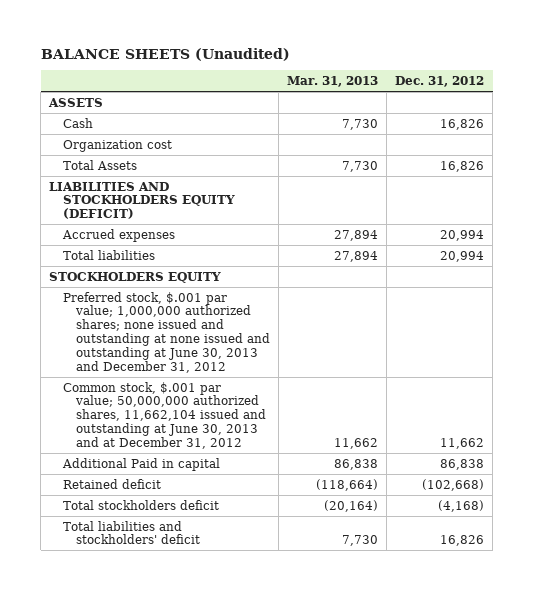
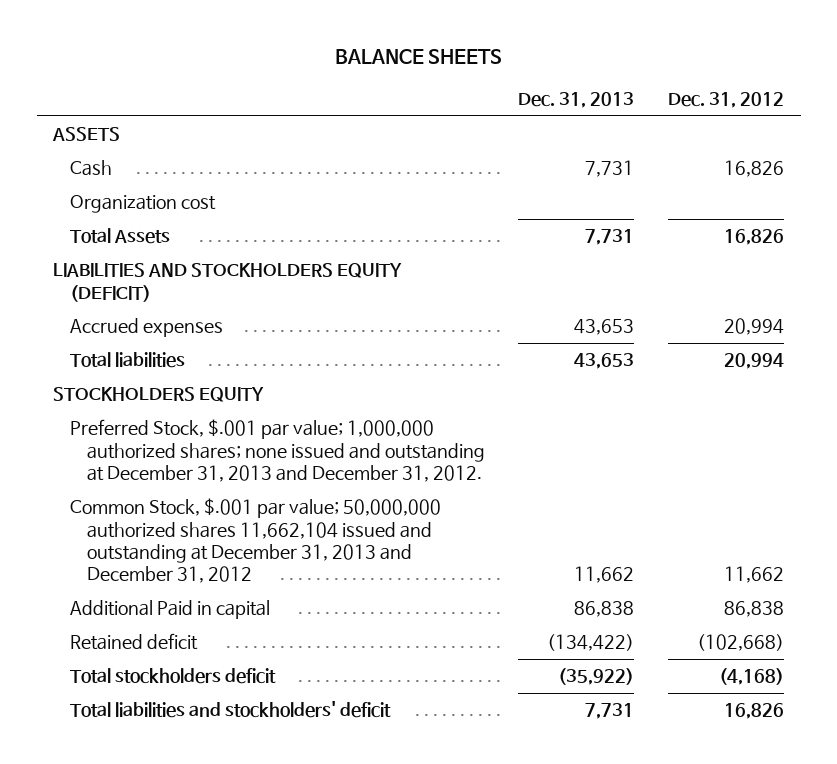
[40,47,290,61] BALANCE SHEETS (Unaudited) -> [334,48,502,64] BALANCE SHEETS
[287,75,379,87] Mar. 31, 2013 -> none
none -> [518,91,635,108] Dec. 31, 2013
[62,291,271,373] Preferred stock, $.001 par value; 1,000,000 authorized shares; none issued and outstanding at none issued and outstanding at June 30, 2013 and December 31, 2012 -> [70,419,485,482] Preferred Stock, $.001 par value; 1,000,000 authorized shares; none issued and outstanding at December 31, 2013 and December 31, 2012.
[62,381,267,449] Common stock, $.001 par value; 50,000,000 authorized shares, 11,662,104 issued and outstanding at June 30, 2013 and at December 31, 2012 -> [70,498,442,583] Common Stock, $.001 par value; 50,000,000 authorized shares 11,662,104 issued and outstanding at December 31, 2013 and December 31, 2012

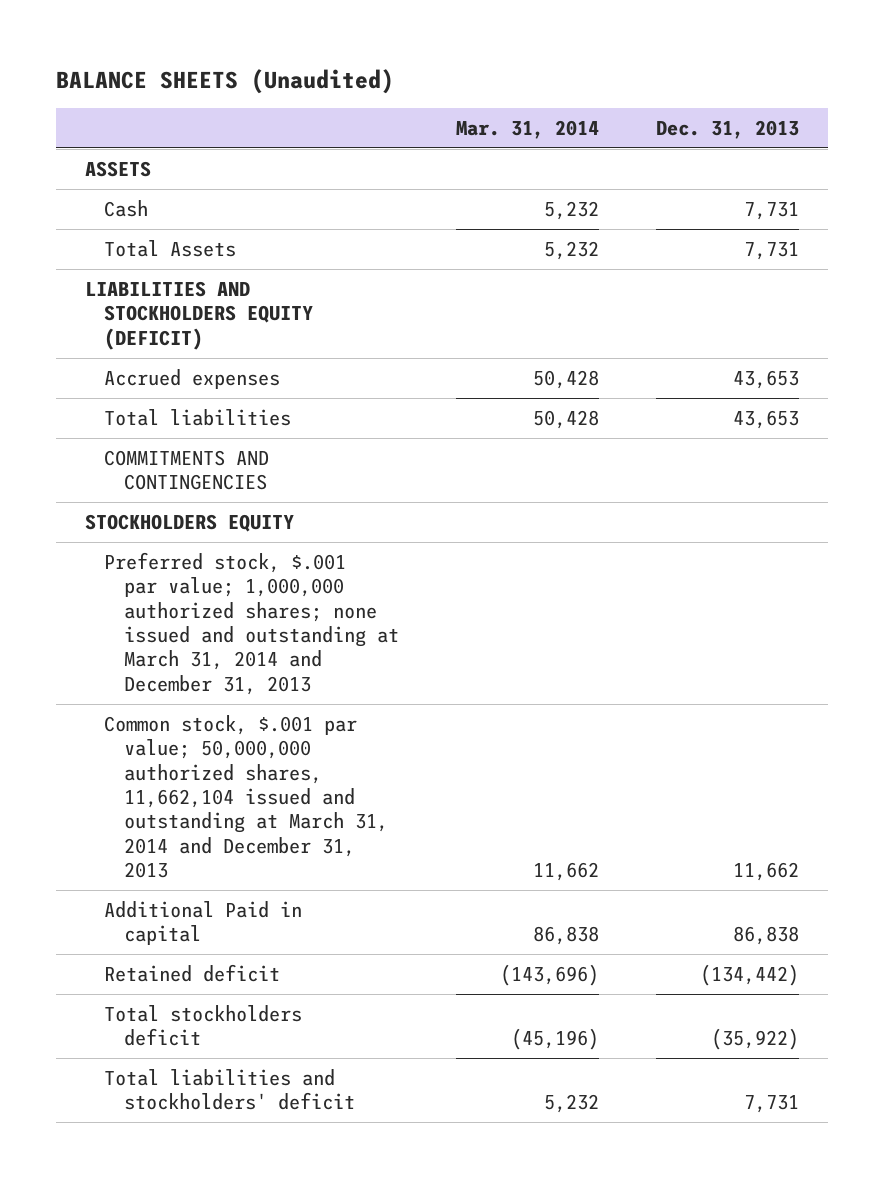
[334,48,502,64] BALANCE SHEETS -> [56,68,395,94] BALANCE SHEETS (Unaudited)
[667,91,784,108] Dec. 31, 2012 -> none
none -> [456,119,600,139] Mar. 31, 2014
[70,195,217,214] Organization cost -> none
none -> [104,449,270,491] COMMITMENTS AND CONTINGENCIES
[70,419,485,482] Preferred Stock, $.001 par value; 1,000,000 authorized shares; none issued and outstanding at December 31, 2013 and December 31, 2012. -> [104,551,400,695] Preferred stock, $.001 par value; 1,000,000 authorized shares; none issued and outstanding at March 31, 2014 and December 31, 2013
[70,498,442,583] Common Stock, $.001 par value; 50,000,000 authorized shares 11,662,104 issued and outstanding at December 31, 2013 and December 31, 2012 -> [104,714,389,879] Common stock, $.001 par value; 50,000,000 authorized shares, 11,662,104 issued and outstanding at March 31, 2014 and December 31, 2013
[547,634,635,652] (134,422) -> [700,963,800,986] (134,442)

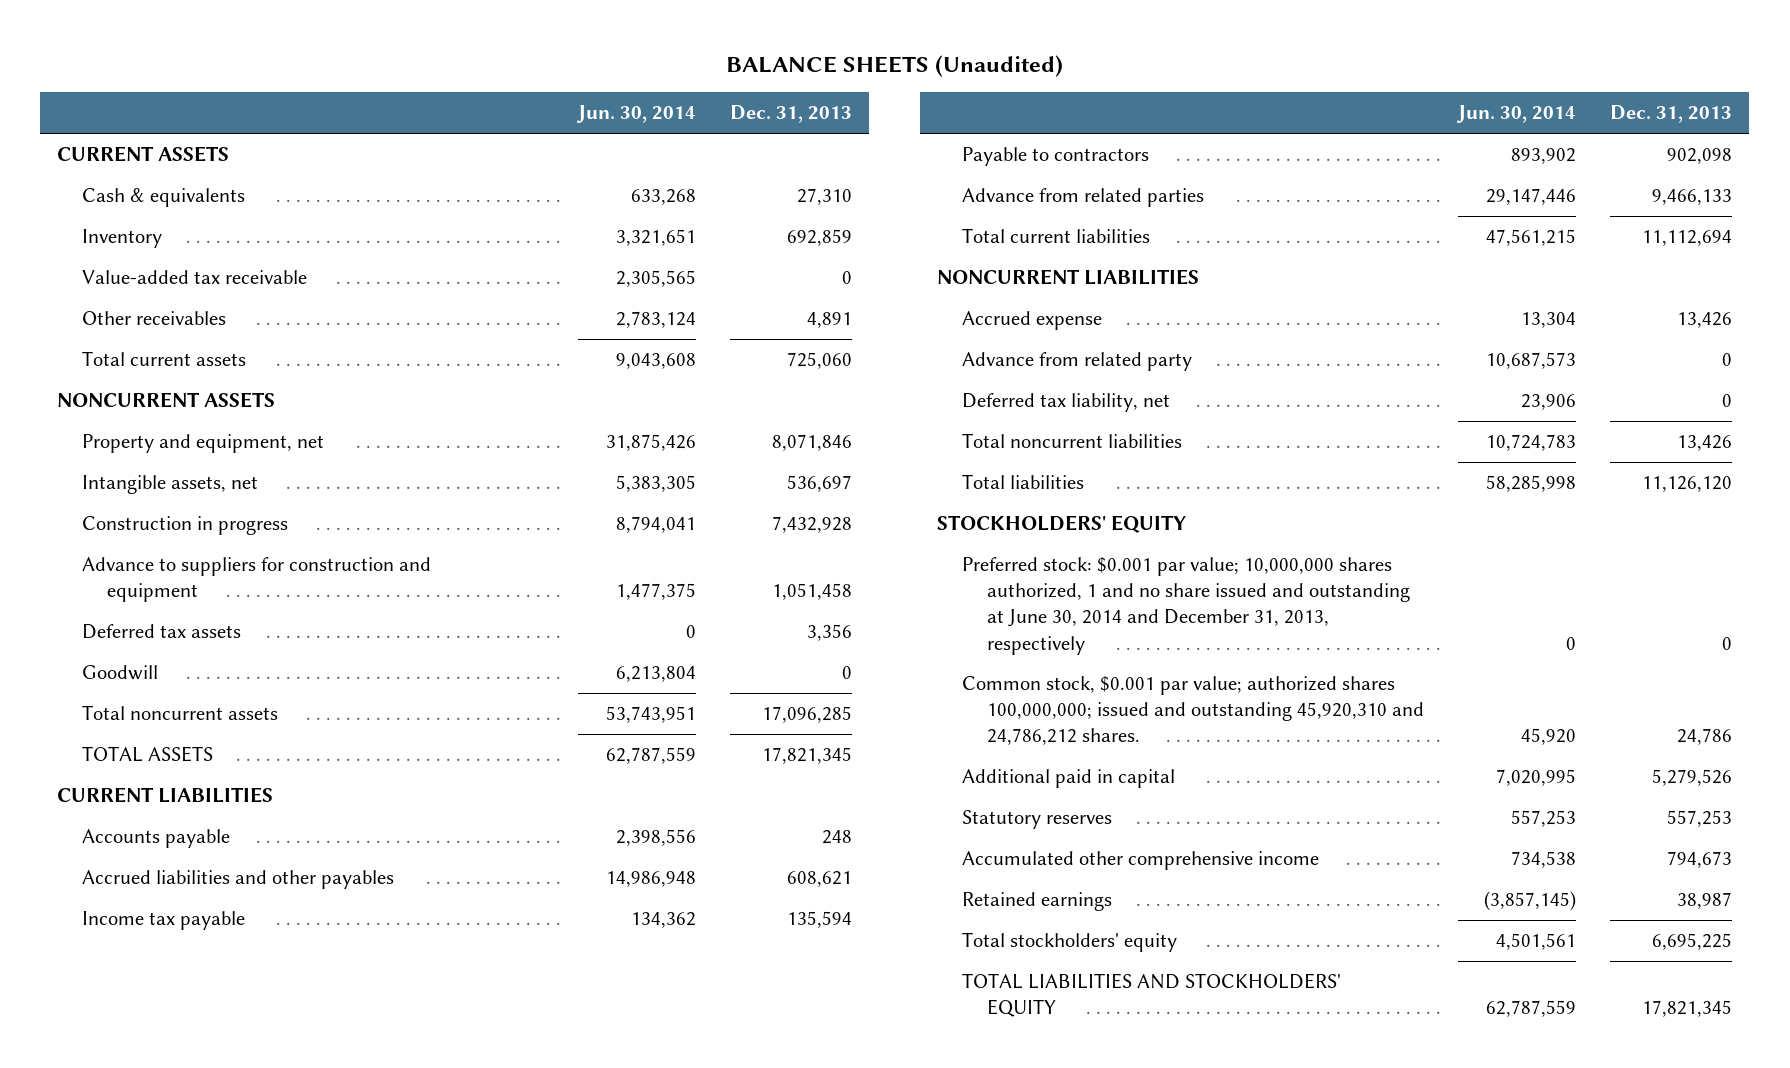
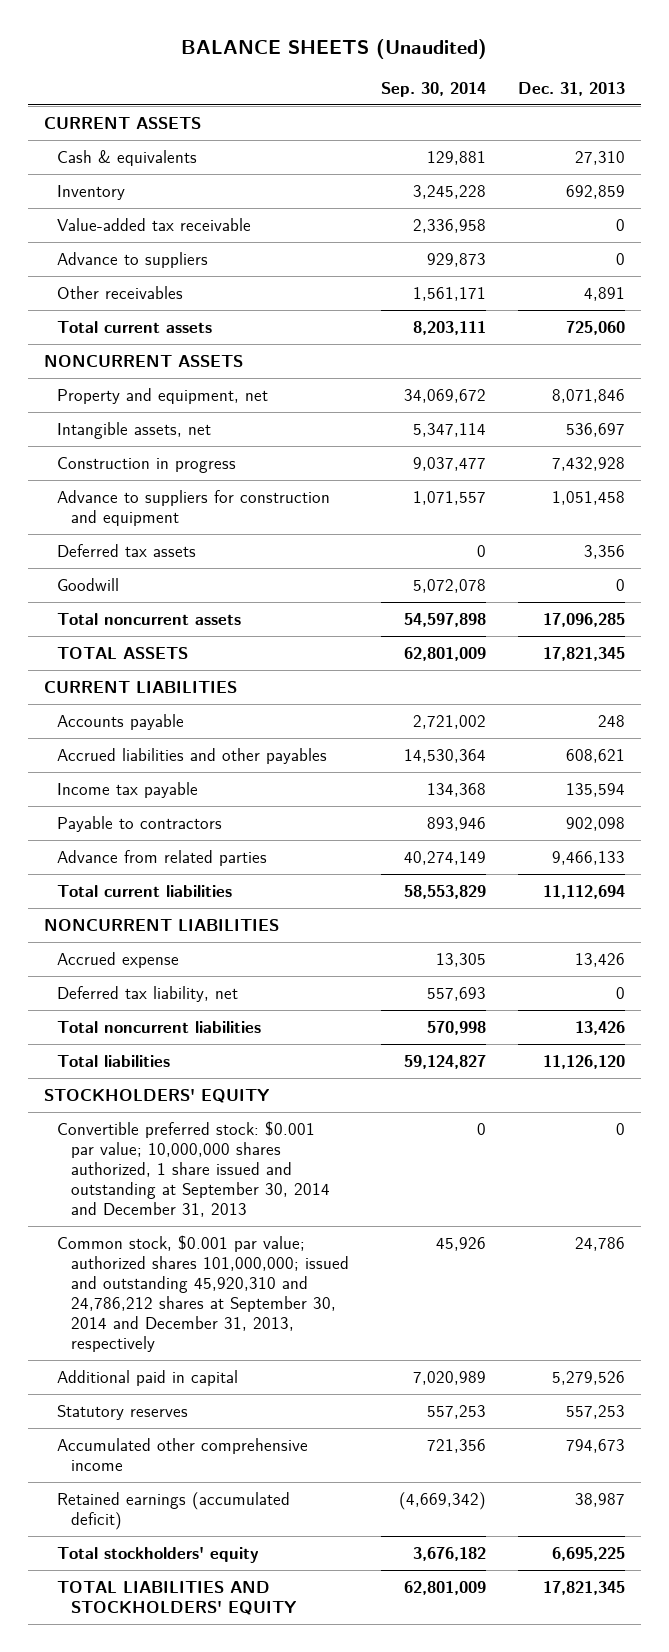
[576,105,697,124] Jun. 30, 2014 -> none
none -> [381,82,487,98] Sep. 30, 2014
none -> [57,251,209,268] Advance to suppliers
[962,351,1193,371] Advance from related party -> none
[962,556,1410,655] Preferred stock: $0.001 par value; 10,000,000 shares authorized, 1 and no share issued and outstanding at June 30, 2014 and December 31, 2013, respectively -> [57,1120,331,1218] Convertible preferred stock: $0.001 par value; 10,000,000 shares authorized, 1 share issued and outstanding at September 30, 2014 and December 31, 2013
[962,675,1424,746] Common stock, $0.001 par value; authorized shares 100,000,000; issued and outstanding 45,920,310 and 24,786,212 shares. -> [57,1234,350,1353] Common stock, $0.001 par value; authorized shares 101,000,000; issued and outstanding 45,920,310 and 24,786,212 shares at September 30, 2014 and December 31, 2013, respectively
[962,891,1113,911] Retained earnings -> [57,1491,291,1530] Retained earnings (accumulated deficit)

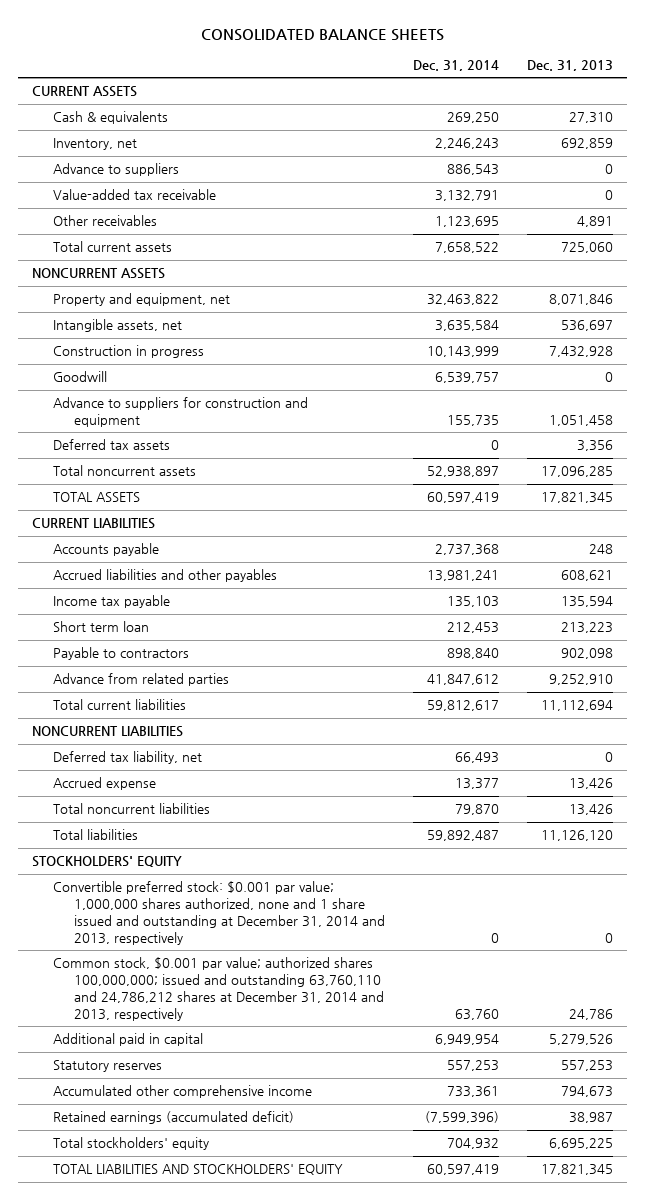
[181,39,488,60] BALANCE SHEETS (Unaudited) -> [200,28,444,41] CONSOLIDATED BALANCE SHEETS
[381,82,487,98] Sep. 30, 2014 -> none
none -> [412,60,499,72] Dec. 31, 2014
[57,184,126,200] Inventory -> [53,138,138,151] Inventory, net
[57,217,252,231] Value-added tax receivable -> [53,189,217,201] Value-added tax receivable
[57,577,120,591] Goodwill -> [53,371,108,383] Goodwill
none -> [53,621,150,633] Short term loan
[552,850,626,865] 9,466,133 -> [548,674,613,686] 9,252,910
[57,951,180,968] Accrued expense -> [53,777,157,791] Accrued expense
[57,1120,331,1218] Convertible preferred stock: $0.001 par value; 10,000,000 shares authorized, 1 share issued and outstanding at September 30, 2014 and December 31, 2013 -> [53,881,385,945] Convertible preferred stock: $0.001 par value; 1,000,000 shares authorized, none and 1 share issued and outstanding at December 31, 2014 and 2013, respectively
[57,1234,350,1353] Common stock, $0.001 par value; authorized shares 101,000,000; issued and outstanding 45,920,310 and 24,786,212 shares at September 30, 2014 and December 31, 2013, respectively -> [53,957,384,1021] Common stock, $0.001 par value; authorized shares 100,000,000; issued and outstanding 63,760,110 and 24,786,212 shares at December 31, 2014 and 2013, respectively

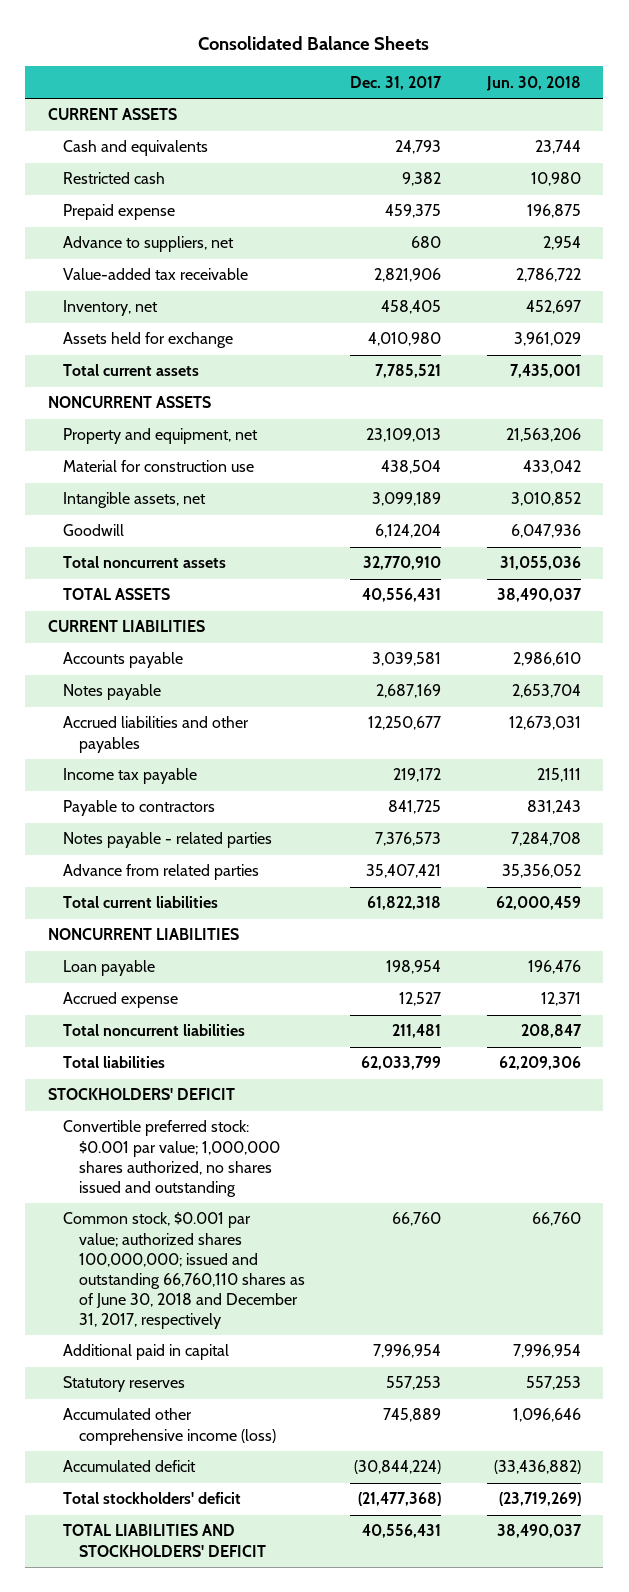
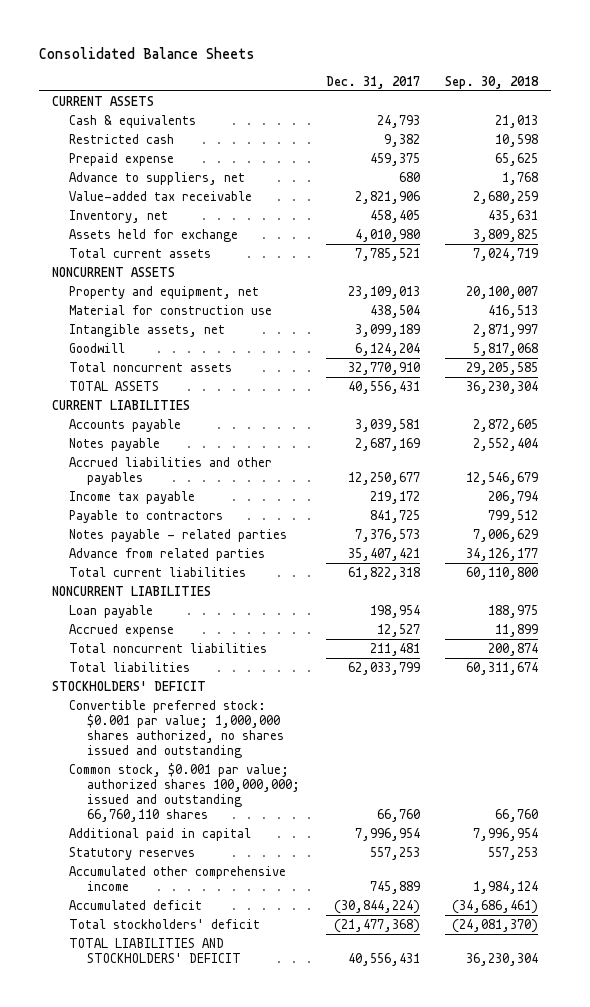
[485,75,581,91] Jun. 30, 2018 -> none
none -> [445,75,540,89] Sep. 30, 2018
[63,140,209,157] Cash and equivalents -> [69,115,197,129] Cash & equivalents
[63,1212,305,1329] Common stock, $0.001 par value; authorized shares 100,000,000; issued and outstanding 66,760,110 shares as of June 30, 2018 and December 31, 2017, respectively -> [69,763,300,822] Common stock, $0.001 par value; authorized shares 100,000,000; issued and outstanding 66,760,110 shares
[63,1408,276,1445] Accumulated other comprehensive income (loss) -> [69,866,287,891] Accumulated other comprehensive income

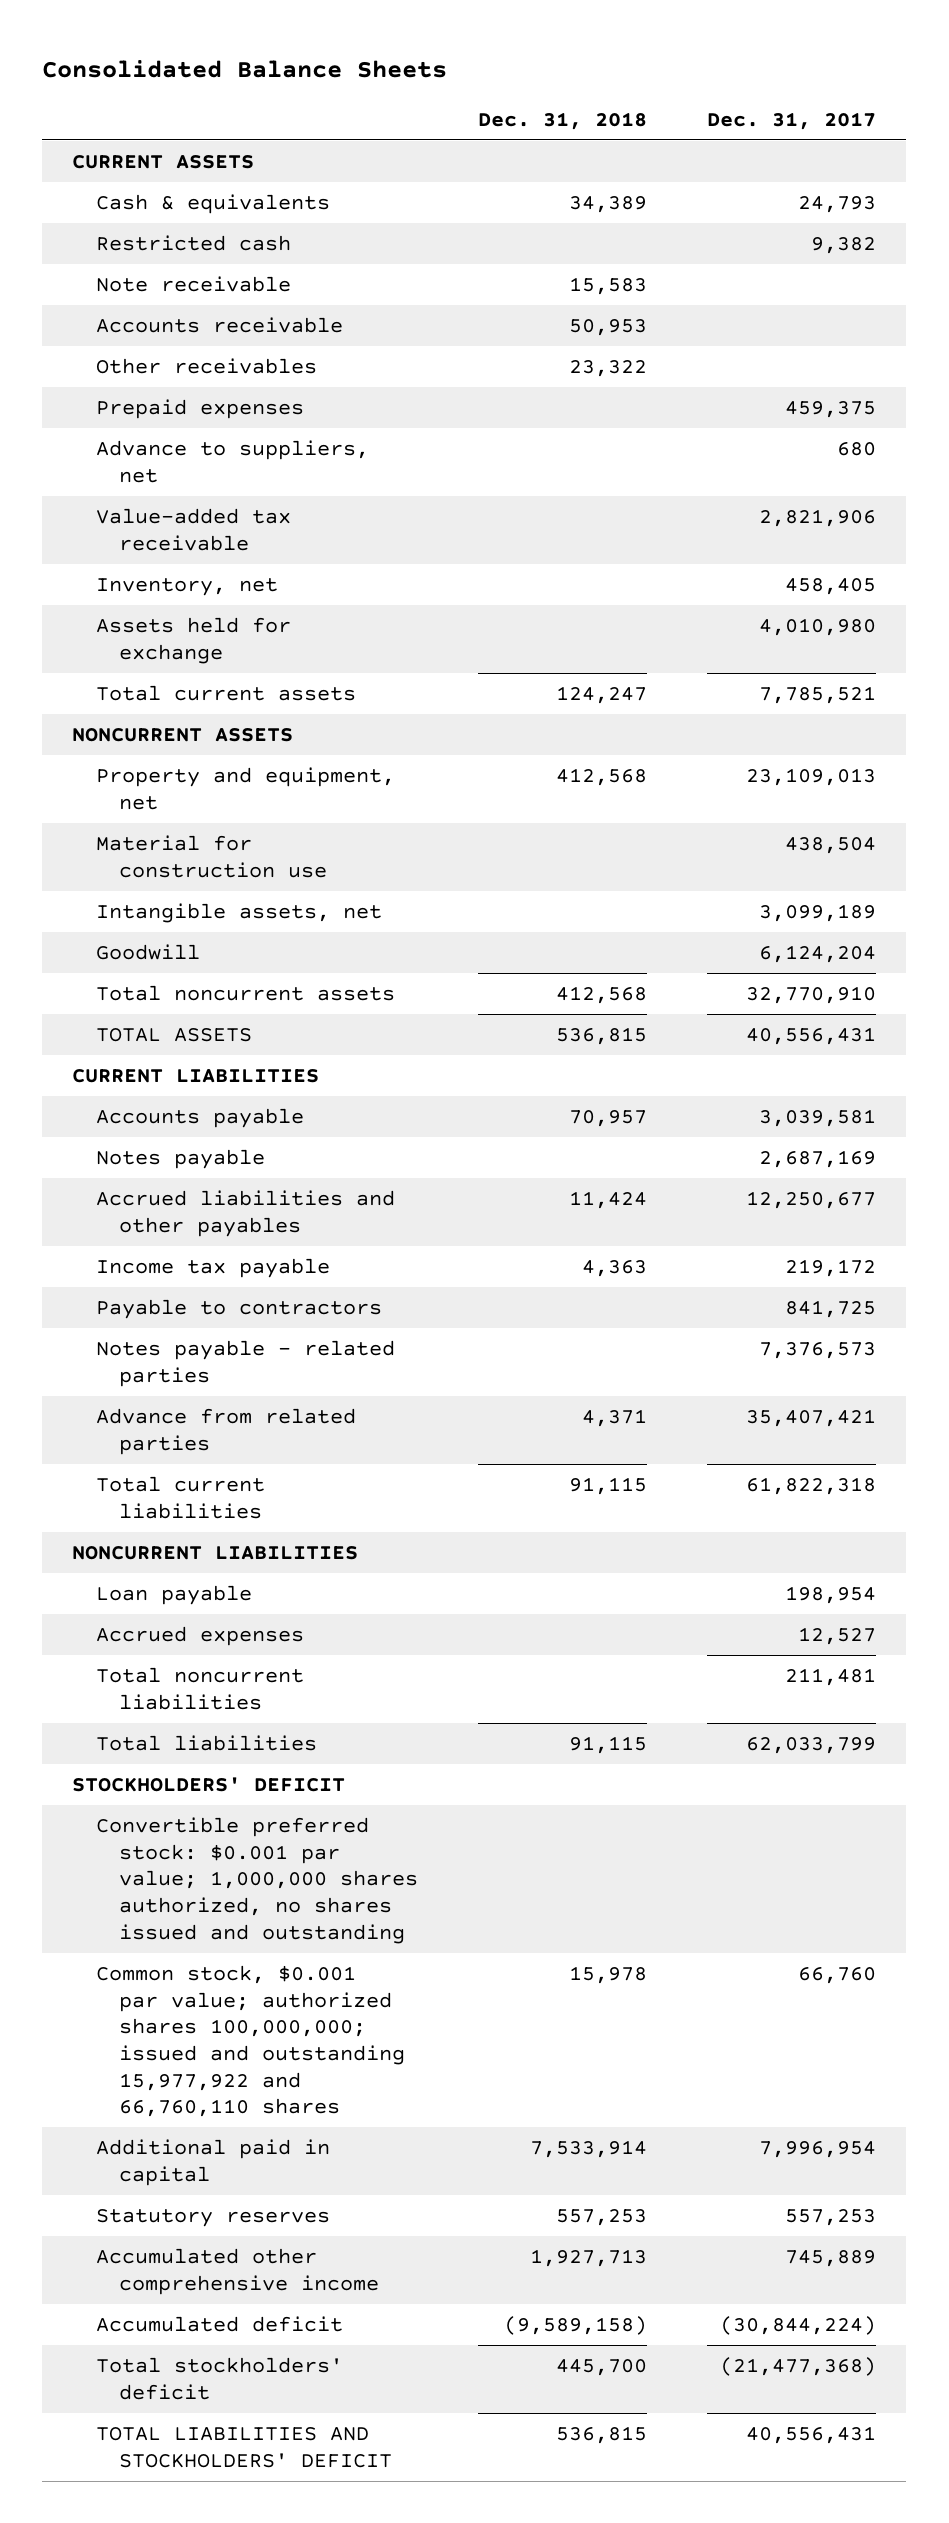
[445,75,540,89] Sep. 30, 2018 -> none
none -> [478,111,648,130] Dec. 31, 2018
none -> [95,276,291,293] Note receivable
none -> [95,317,343,334] Accounts receivable
none -> [95,358,317,375] Other receivables
[69,153,175,167] Prepaid expense -> [95,399,304,420] Prepaid expenses
[69,624,175,638] Accrued expense -> [95,1626,304,1647] Accrued expenses
[69,763,300,822] Common stock, $0.001 par value; authorized shares 100,000,000; issued and outstanding 66,760,110 shares -> [95,1965,405,2118] Common stock, $0.001 par value; authorized shares 100,000,000; issued and outstanding 15,977,922 and 66,760,110 shares

